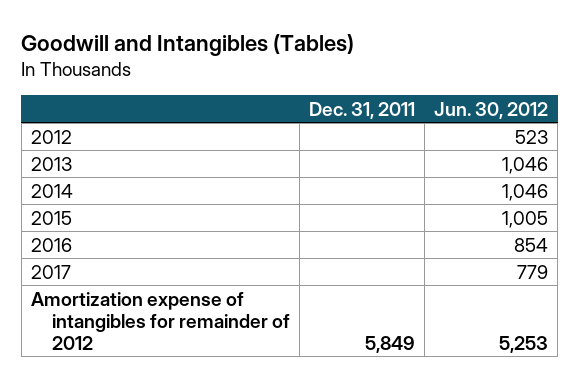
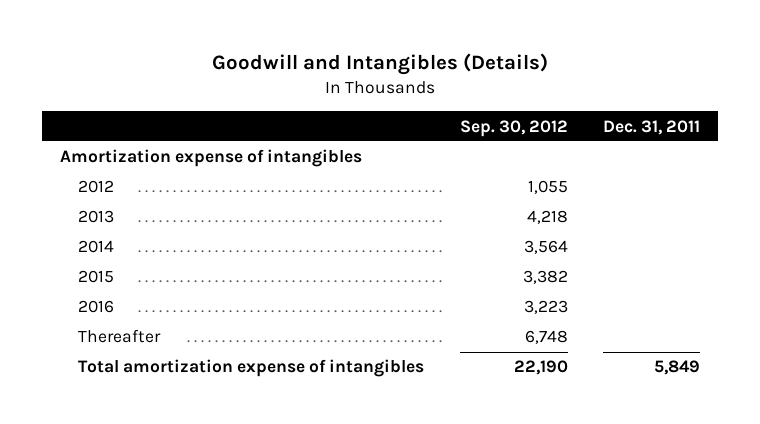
[21,33,355,56] Goodwill and Intangibles (Tables) -> [211,53,548,76] Goodwill and Intangibles (Details)
[434,101,549,119] Jun. 30, 2012 -> none
none -> [459,119,568,137] Sep. 30, 2012
none -> [59,149,362,168] Amortization expense of intangibles
[30,264,71,279] 2017 -> none
none -> [78,329,162,344] Thereafter
[30,291,291,350] Amortization expense of intangibles for remainder of 2012 -> [78,359,425,378] Total amortization expense of intangibles

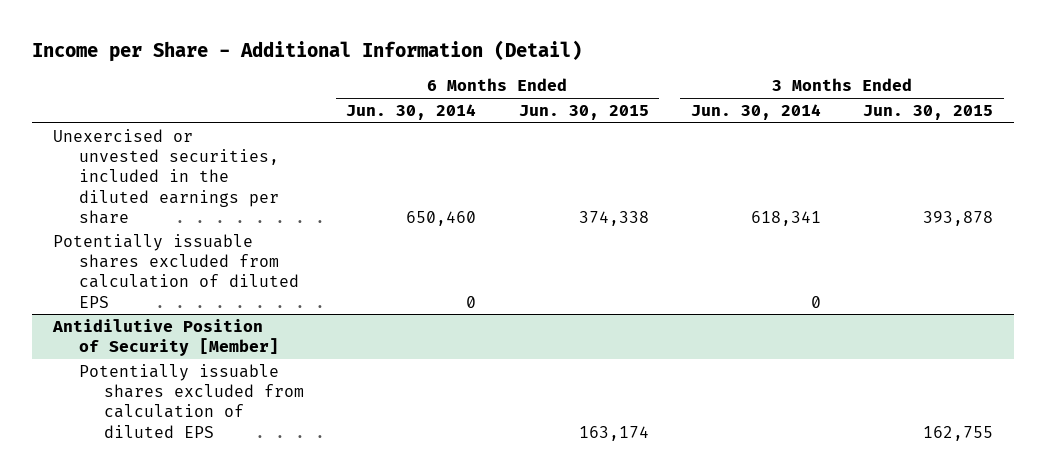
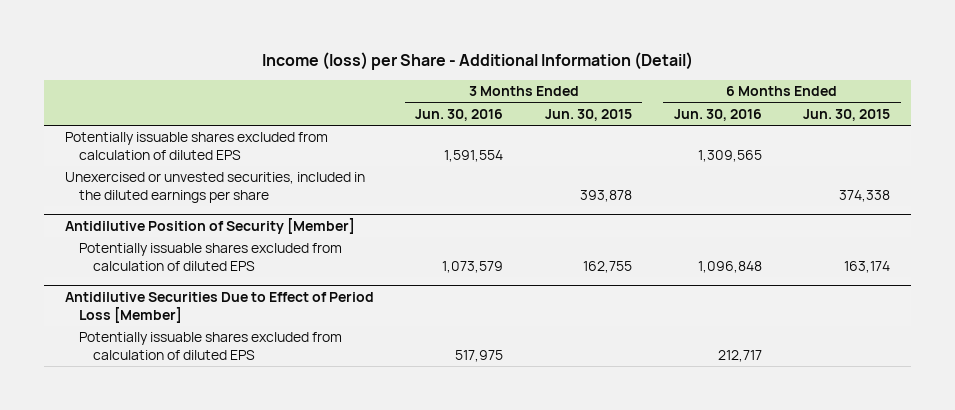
[31,40,582,63] Income per Share - Additional Information (Detail) -> [261,51,693,70] Income (loss) per Share - Additional Information (Detail)
[346,104,477,121] Jun. 30, 2014 -> none
[690,104,821,121] Jun. 30, 2014 -> none
none -> [415,108,504,121] Jun. 30, 2016
none -> [673,108,762,121] Jun. 30, 2016
[52,129,279,224] Unexercised or unvested securities, included in the diluted earnings per share -> [64,172,365,204] Unexercised or unvested securities, included in the diluted earnings per share
none -> [64,292,374,323] Antidilutive Securities Due to Effect of Period Loss [Member]
none -> [78,332,342,361] Potentially issuable shares excluded from calculation of diluted EPS

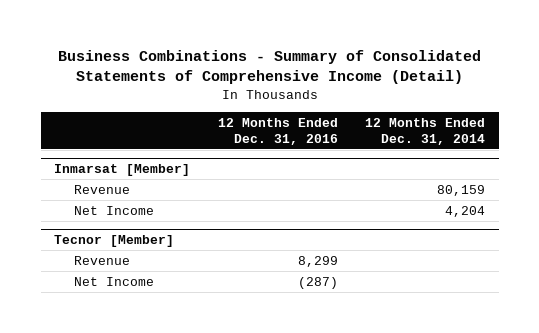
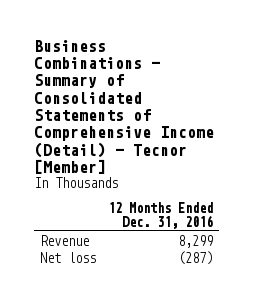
[57,50,481,85] Business Combinations - Summary of Consolidated Statements of Comprehensive Income (Detail) -> [34,39,215,175] Business Combinations - Summary of Consolidated Statements of Comprehensive Income (Detail) - Tecnor [Member]
[365,117,486,145] 12 Months Ended Dec. 31, 2014 -> none
[54,163,191,176] Inmarsat [Member] -> none
[74,184,131,194] Revenue -> none
[74,205,155,215] Net Income -> none
[54,234,175,247] Tecnor [Member] -> none
[74,276,155,286] Net Income -> [40,251,97,263] Net loss

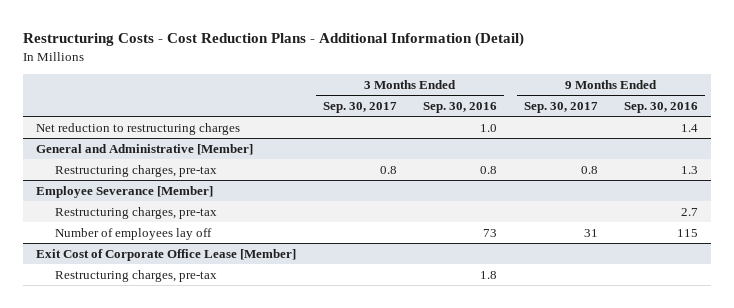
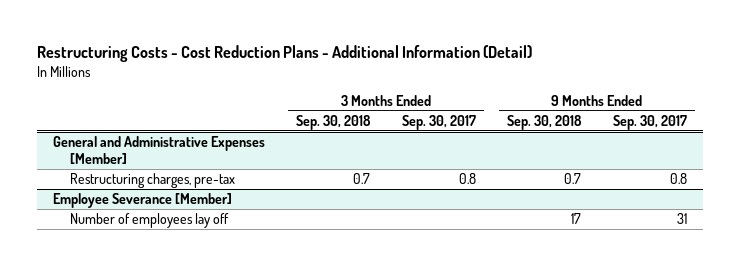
[423,101,498,113] Sep. 30, 2016 -> none
[624,101,699,113] Sep. 30, 2016 -> none
none -> [296,114,372,130] Sep. 30, 2018
none -> [507,114,583,130] Sep. 30, 2018
[36,122,241,135] Net reduction to restructuring charges -> none
[36,143,254,155] General and Administrative [Member] -> [52,136,265,164] General and Administrative Expenses [Member]
[54,206,217,219] Restructuring charges, pre-tax -> none
[36,248,297,261] Exit Cost of Corporate Office Lease [Member] -> none
[54,269,217,282] Restructuring charges, pre-tax -> none

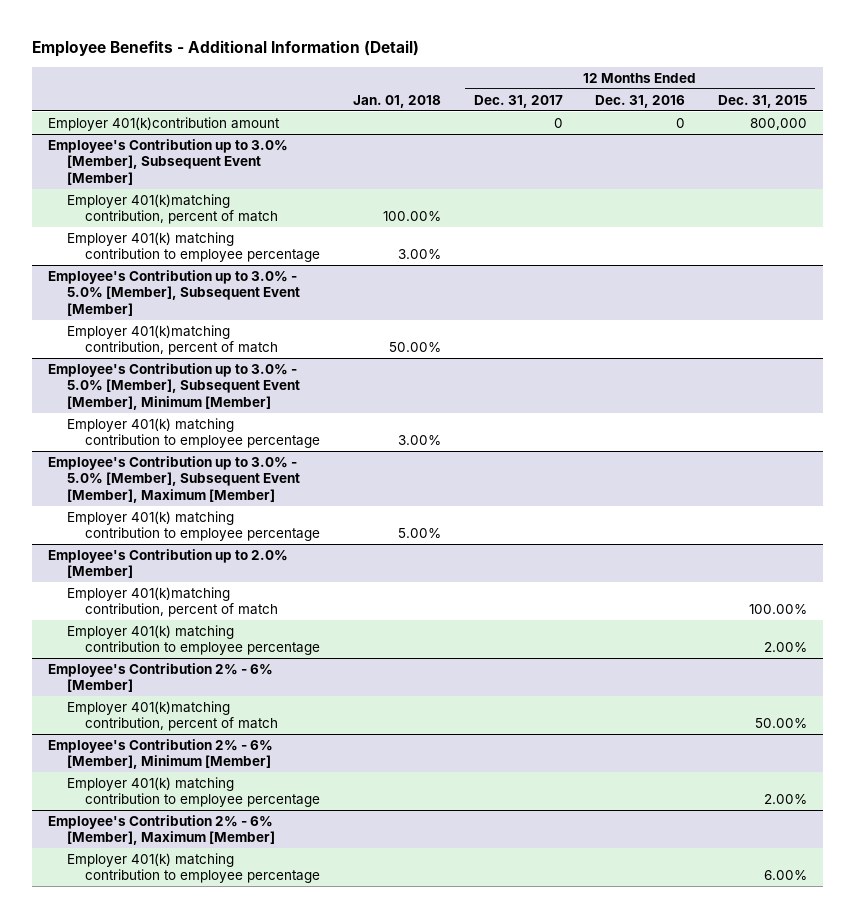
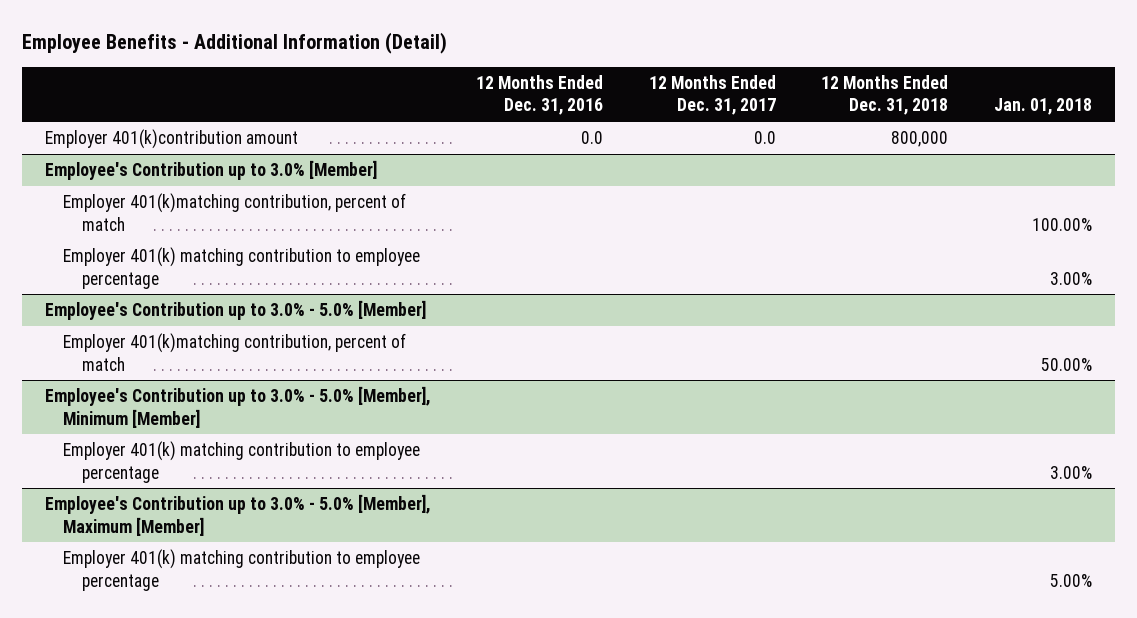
[718,94,808,108] Dec. 31, 2015 -> none
none -> [821,74,949,116] 12 Months Ended Dec. 31, 2018
[553,117,563,128] 0 -> [753,131,776,145] 0.0
[676,117,686,128] 0 -> [580,131,603,145] 0.0
[48,138,289,185] Employee's Contribution up to 3.0% [Member], Subsequent Event [Member] -> [44,160,377,181] Employee's Contribution up to 3.0% [Member]
[48,269,300,316] Employee's Contribution up to 3.0% - 5.0% [Member], Subsequent Event [Member] -> [44,300,426,321] Employee's Contribution up to 3.0% - 5.0% [Member]
[48,362,300,410] Employee's Contribution up to 3.0% - 5.0% [Member], Subsequent Event [Member], Minimum [Member] -> [44,386,430,428] Employee's Contribution up to 3.0% - 5.0% [Member], Minimum [Member]
[48,455,300,503] Employee's Contribution up to 3.0% - 5.0% [Member], Subsequent Event [Member], Maximum [Member] -> [44,494,430,536] Employee's Contribution up to 3.0% - 5.0% [Member], Maximum [Member]
[48,548,289,579] Employee's Contribution up to 2.0% [Member] -> none
[66,586,279,618] Employer 401(k)matching contribution, percent of match -> none
[66,624,321,656] Employer 401(k) matching contribution to employee percentage -> none
[48,662,274,693] Employee's Contribution 2% - 6% [Member] -> none
[66,700,279,732] Employer 401(k)matching contribution, percent of match -> none
[48,738,274,770] Employee's Contribution 2% - 6% [Member], Minimum [Member] -> none
[66,776,321,808] Employer 401(k) matching contribution to employee percentage -> none
[48,814,275,846] Employee's Contribution 2% - 6% [Member], Maximum [Member] -> none
[66,852,321,884] Employer 401(k) matching contribution to employee percentage -> none

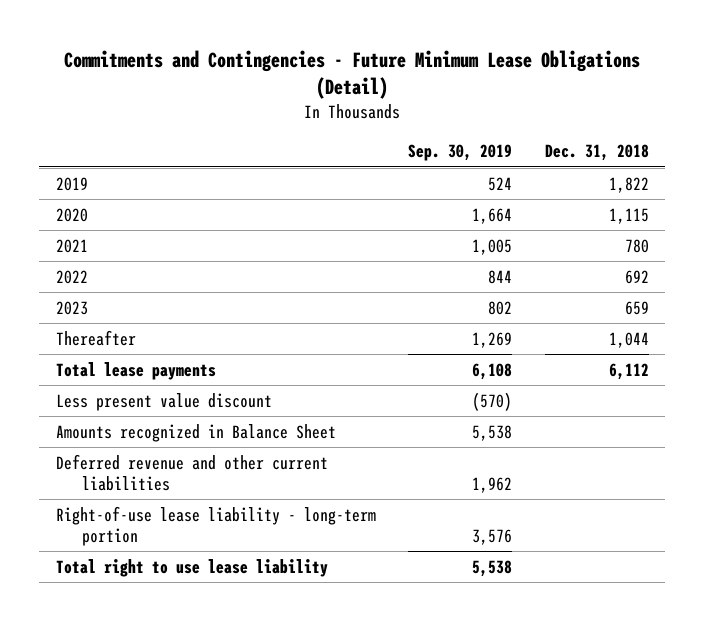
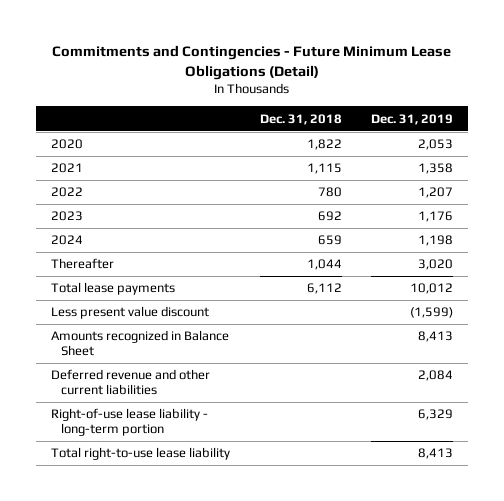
[408,144,513,162] Sep. 30, 2019 -> none
none -> [370,113,453,125] Dec. 31, 2019
[55,176,88,191] 2019 -> none
[608,207,649,224] 1,115 -> [306,139,342,151] 1,822
[624,238,649,253] 780 -> [306,163,342,175] 1,115
[624,269,649,284] 692 -> [317,187,342,198] 780
[624,300,649,315] 659 -> [317,211,342,222] 692
none -> [51,235,84,246] 2024
[55,558,328,577] Total right to use lease liability -> [51,447,231,461] Total right-to-use lease liability

